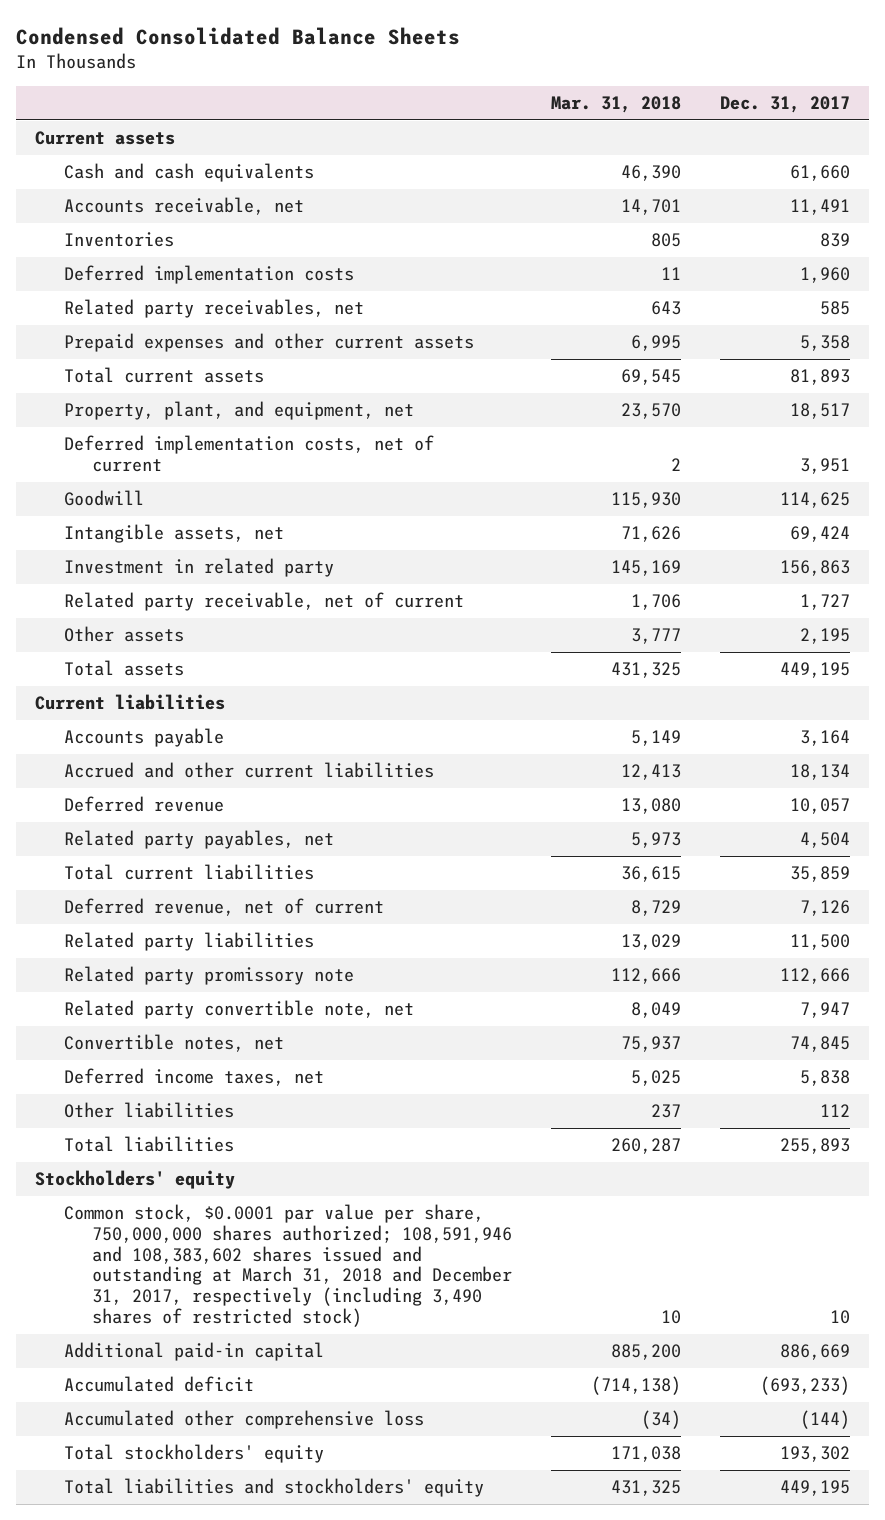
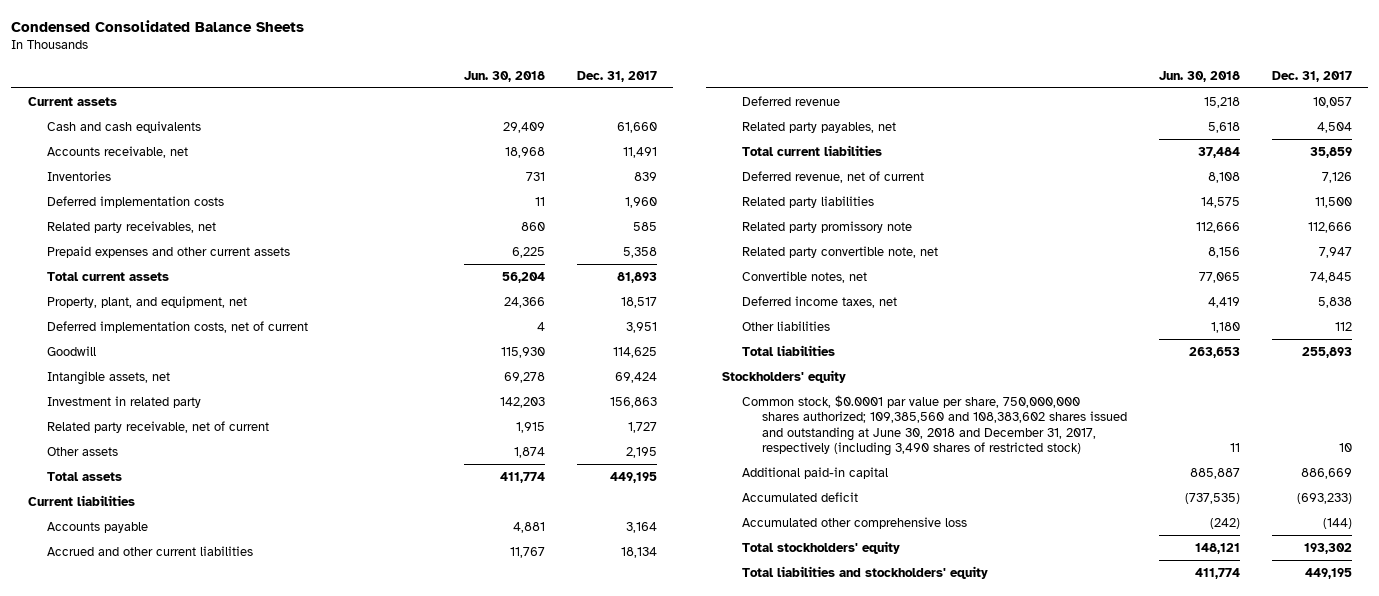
[550,96,681,114] Mar. 31, 2018 -> none
none -> [464,70,546,82] Jun. 30, 2018
[63,1204,512,1327] Common stock, $0.0001 par value per share, 750,000,000 shares authorized; 108,591,946 and 108,383,602 shares issued and outstanding at March 31, 2018 and December 31, 2017, respectively (including 3,490 shares of restricted stock) -> [741,395,1127,457] Common stock, $0.0001 par value per share, 750,000,000 shares authorized; 109,385,560 and 108,383,602 shares issued and outstanding at June 30, 2018 and December 31, 2017, respectively (including 3,490 shares of restricted stock)

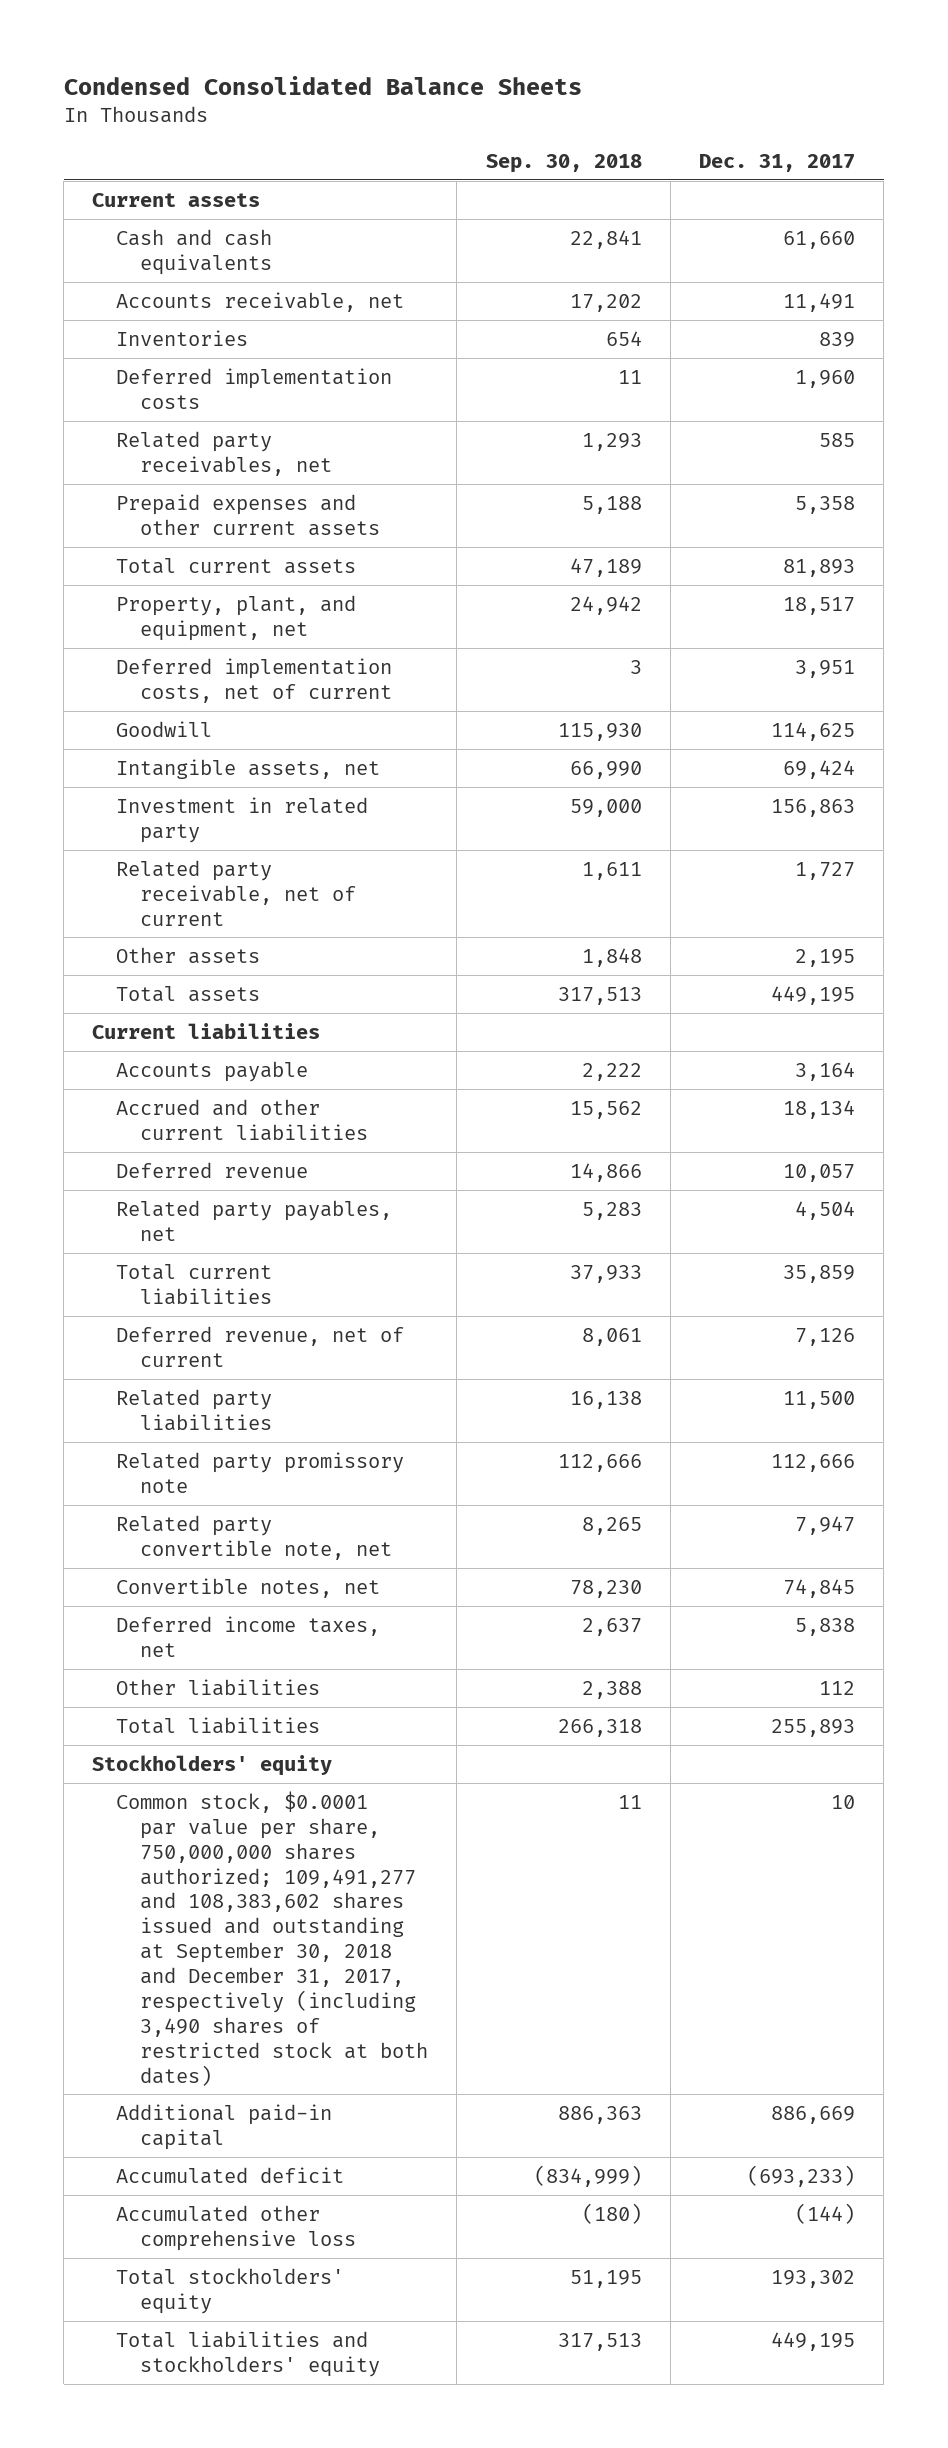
[464,70,546,82] Jun. 30, 2018 -> none
none -> [485,154,642,174] Sep. 30, 2018
[741,395,1127,457] Common stock, $0.0001 par value per share, 750,000,000 shares authorized; 109,385,560 and 108,383,602 shares issued and outstanding at June 30, 2018 and December 31, 2017, respectively (including 3,490 shares of restricted stock) -> [116,1790,429,2086] Common stock, $0.0001 par value per share, 750,000,000 shares authorized; 109,491,277 and 108,383,602 shares issued and outstanding at September 30, 2018 and December 31, 2017, respectively (including 3,490 shares of restricted stock at both dates)

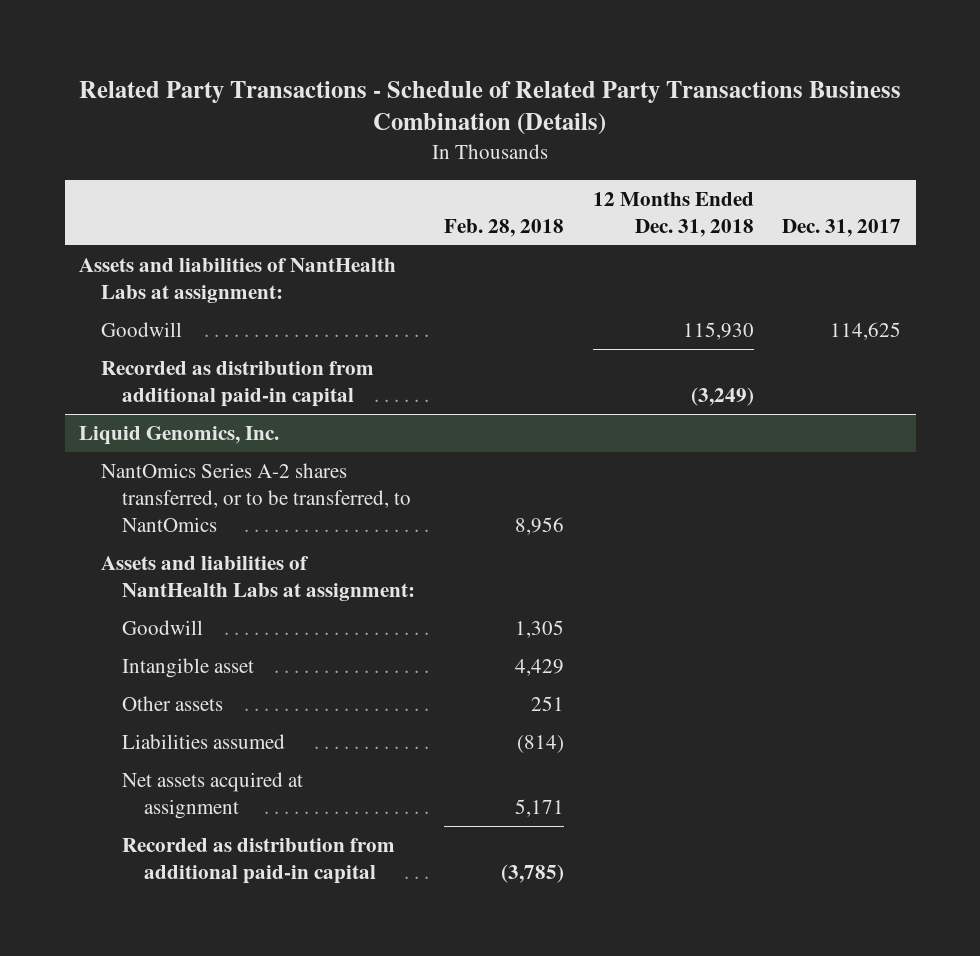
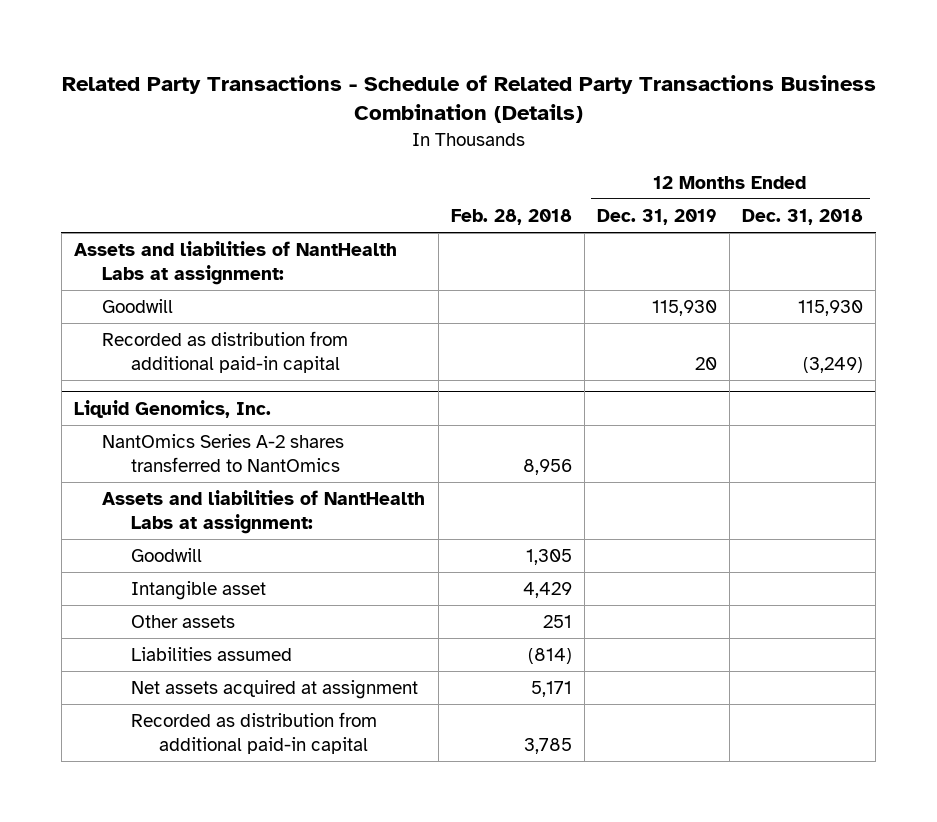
[782,219,902,238] Dec. 31, 2017 -> none
none -> [596,208,717,225] Dec. 31, 2019
[100,462,412,532] NantOmics Series A-2 shares transferred, or to be transferred, to NantOmics -> [102,434,345,472] NantOmics Series A-2 shares transferred to NantOmics
[500,863,564,883] (3,785) -> [523,737,572,754] 3,785

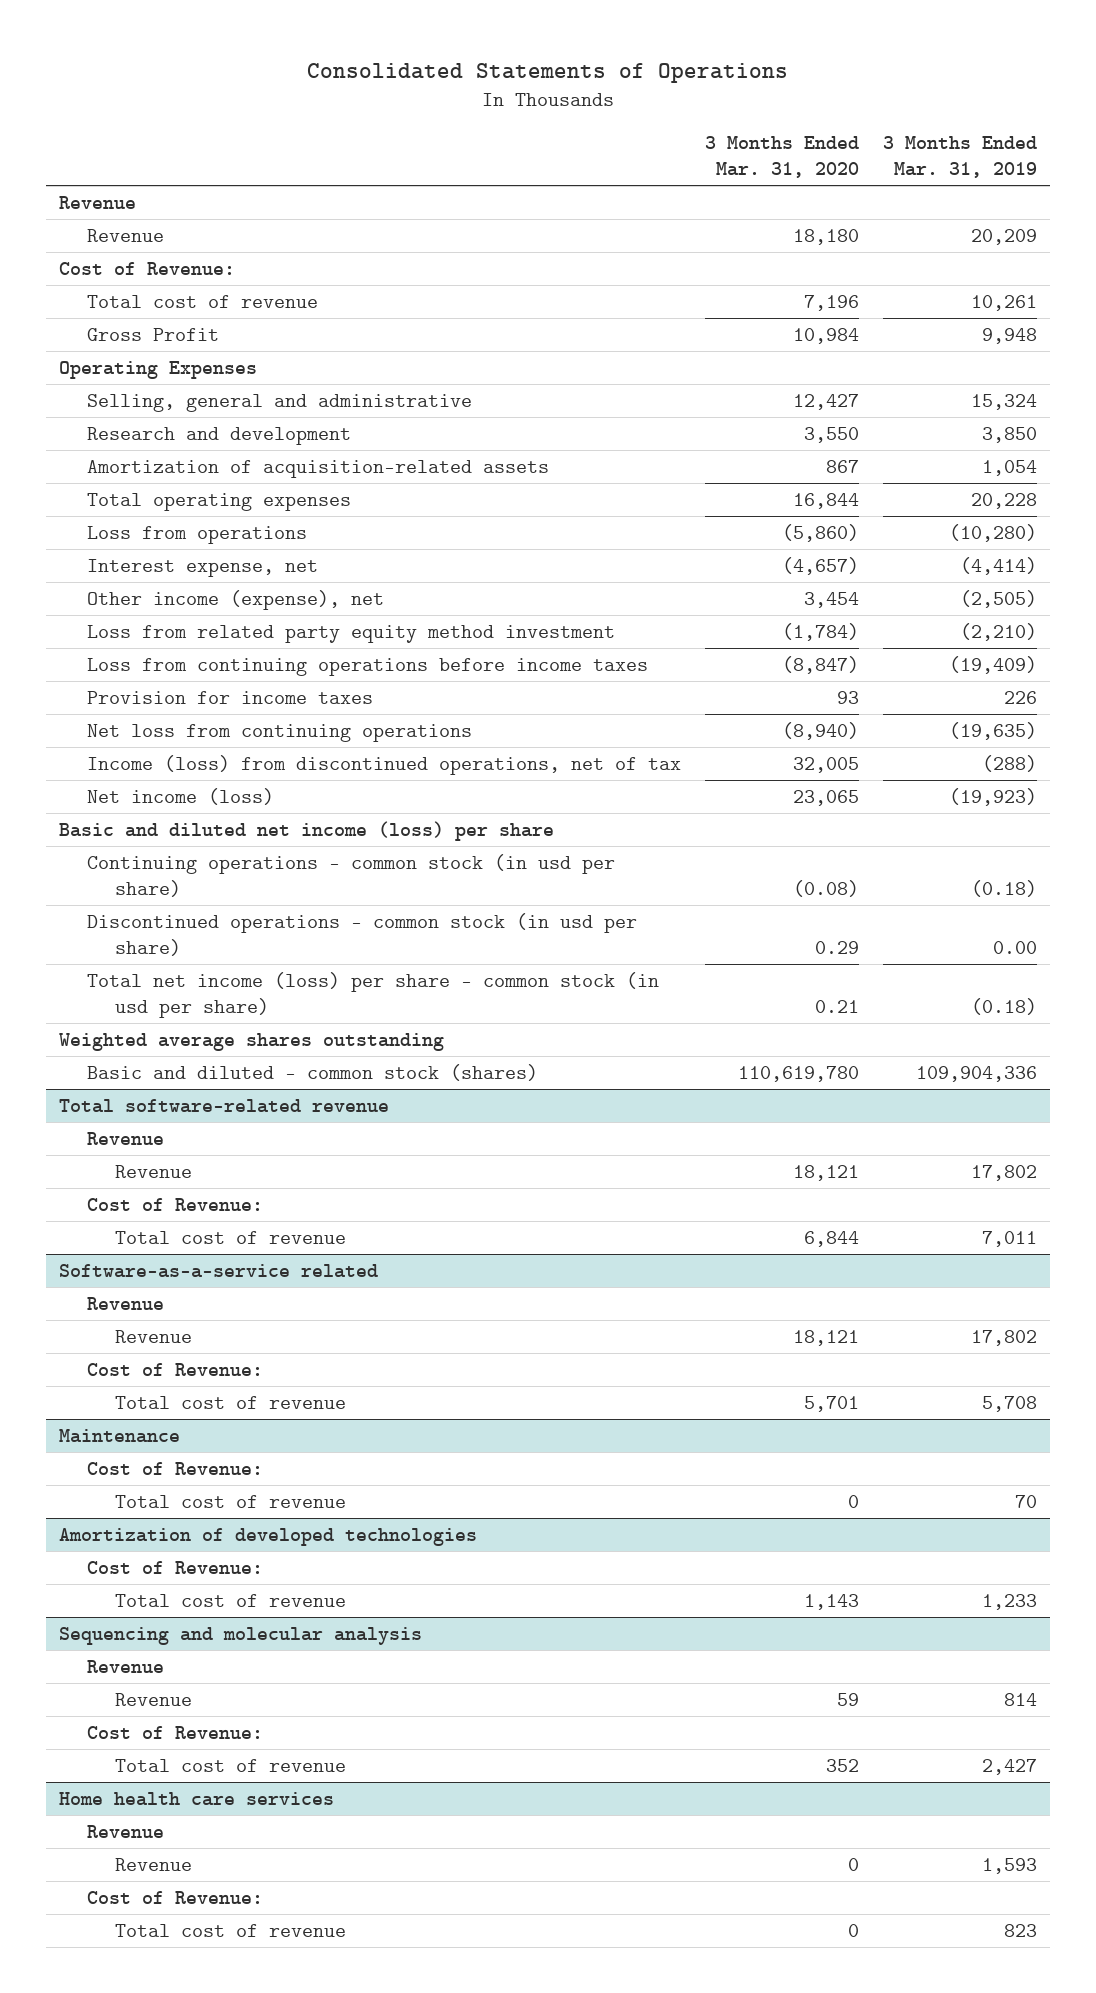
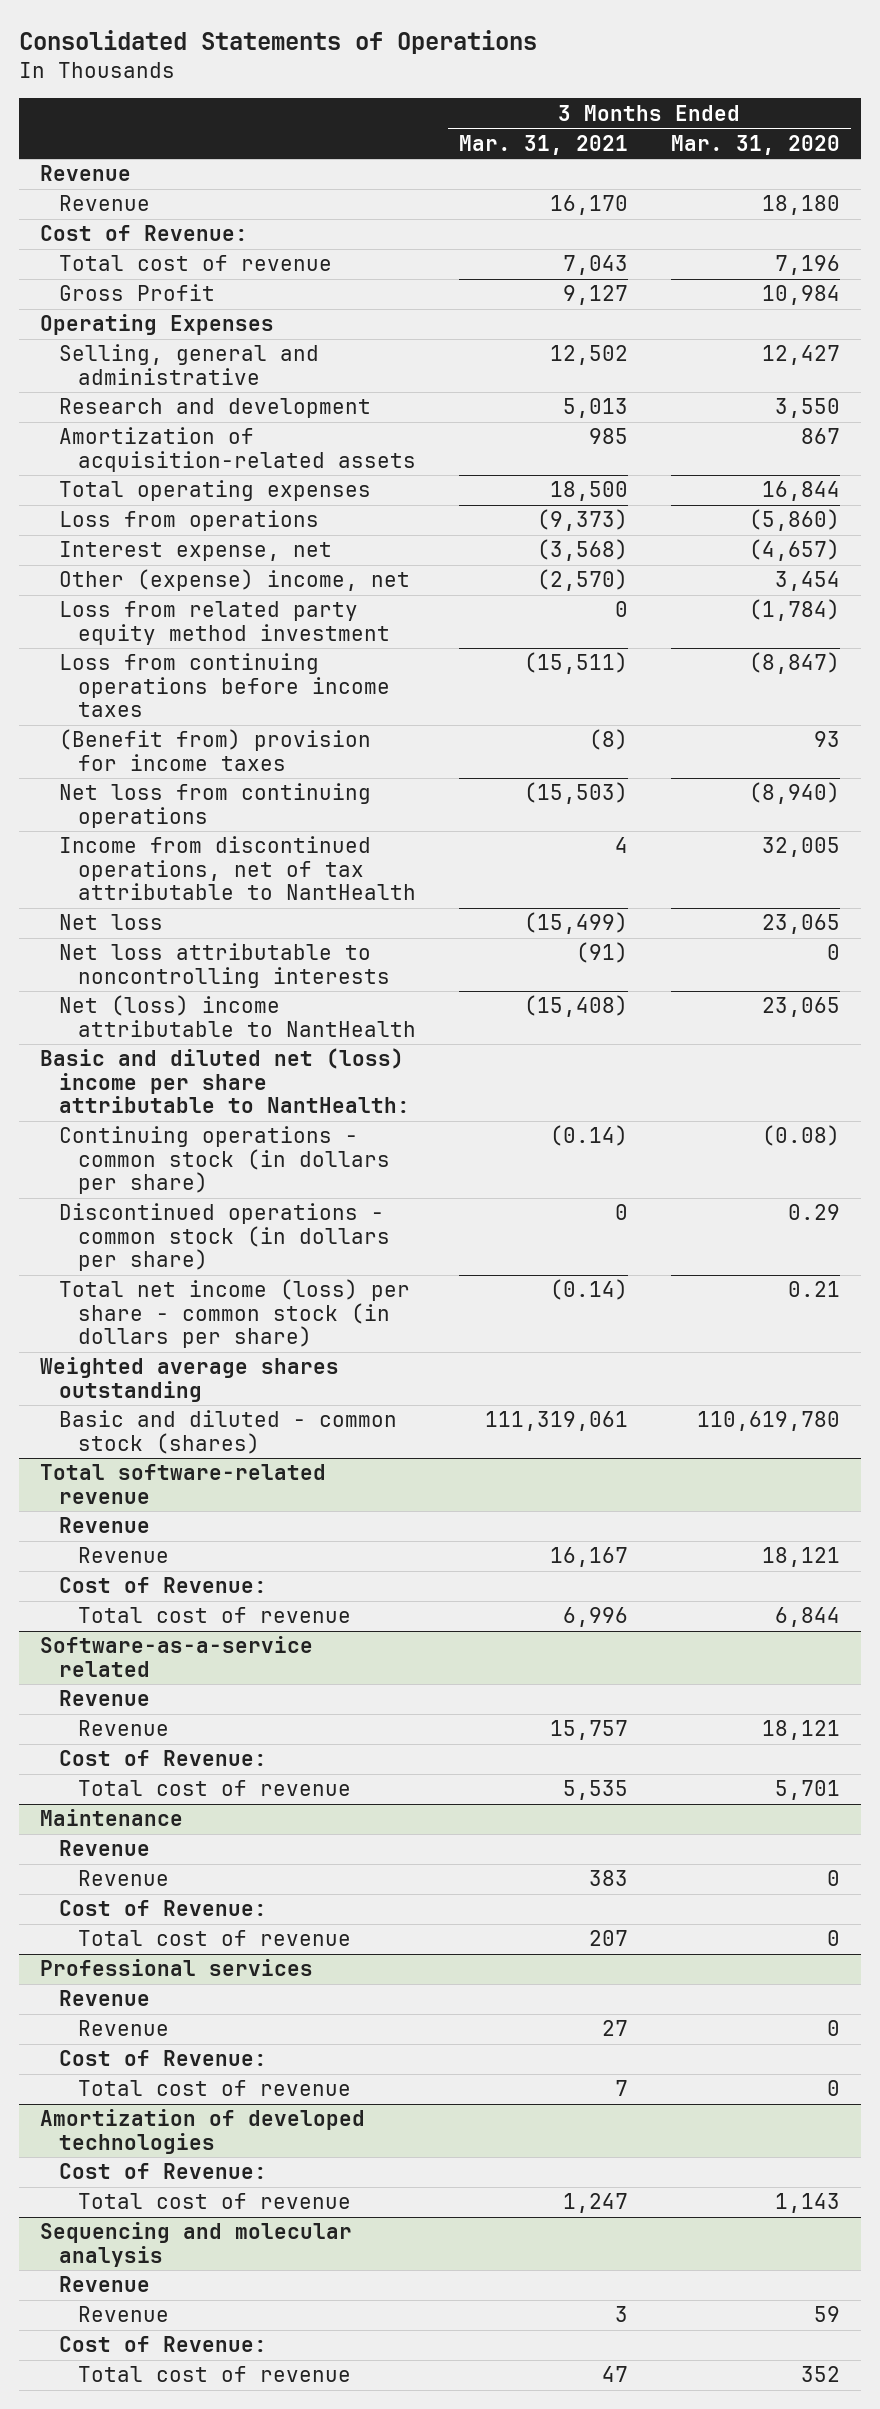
[883,135,1038,178] 3 Months Ended Mar. 31, 2019 -> none
none -> [459,134,629,155] Mar. 31, 2021
[86,589,384,610] Other income (expense), net -> [59,569,411,592] Other (expense) income, net
[86,690,373,704] Provision for income taxes -> [59,729,372,771] (Benefit from) provision for income taxes
[86,754,681,775] Income (loss) from discontinued operations, net of tax -> [59,836,417,901] Income from discontinued operations, net of tax attributable to NantHealth
none -> [59,914,164,931] Net loss
none -> [59,943,391,988] Net loss attributable to noncontrolling interests
[86,787,274,805] Net income (loss) -> [59,995,417,1037] Net (loss) income attributable to NantHealth
[58,820,554,841] Basic and diluted net income (loss) per share -> [40,1048,411,1114] Basic and diluted net (loss) income per share attributable to NantHealth:
[86,853,615,897] Continuing operations - common stock (in usd per share) -> [59,1126,391,1195] Continuing operations - common stock (in dollars per share)
[86,912,637,956] Discontinued operations - common stock (in usd per share) -> [59,1203,391,1272] Discontinued operations - common stock (in dollars per share)
[86,971,659,1018] Total net income (loss) per share - common stock (in usd per share) -> [59,1279,411,1349] Total net income (loss) per share - common stock (in dollars per share)
none -> [59,1840,151,1857] Revenue
none -> [78,1870,170,1887] Revenue
none -> [40,1959,314,1977] Professional services
none -> [59,1990,151,2007] Revenue
none -> [78,2020,170,2037] Revenue
none -> [59,2050,268,2067] Cost of Revenue:
none -> [78,2080,352,2097] Total cost of revenue
[58,1791,334,1806] Home health care services -> none
[86,1824,164,1838] Revenue -> none
[114,1857,192,1871] Revenue -> none
[86,1890,263,1904] Cost of Revenue: -> none
[114,1923,346,1937] Total cost of revenue -> none

